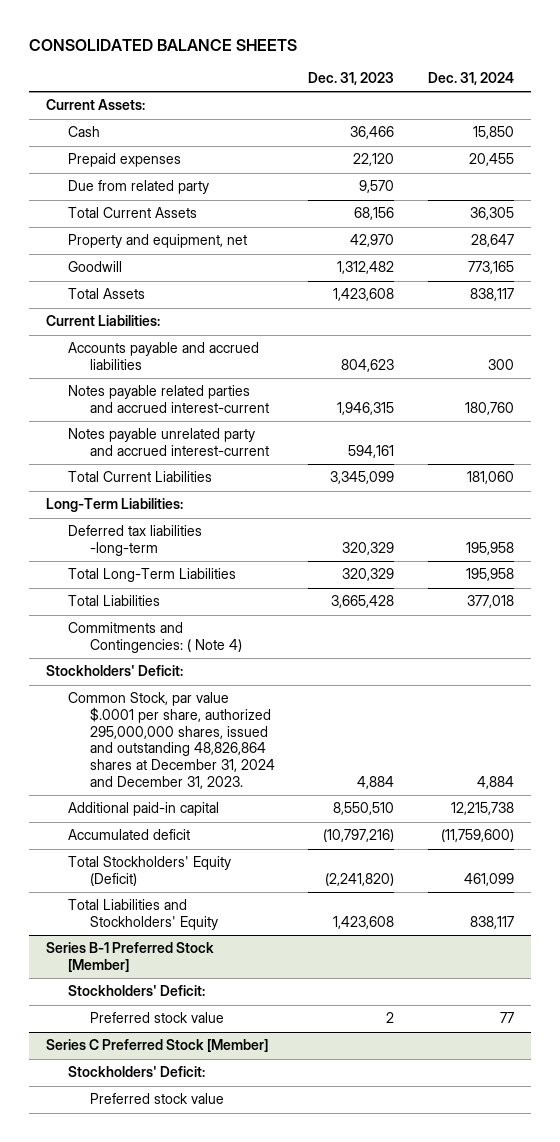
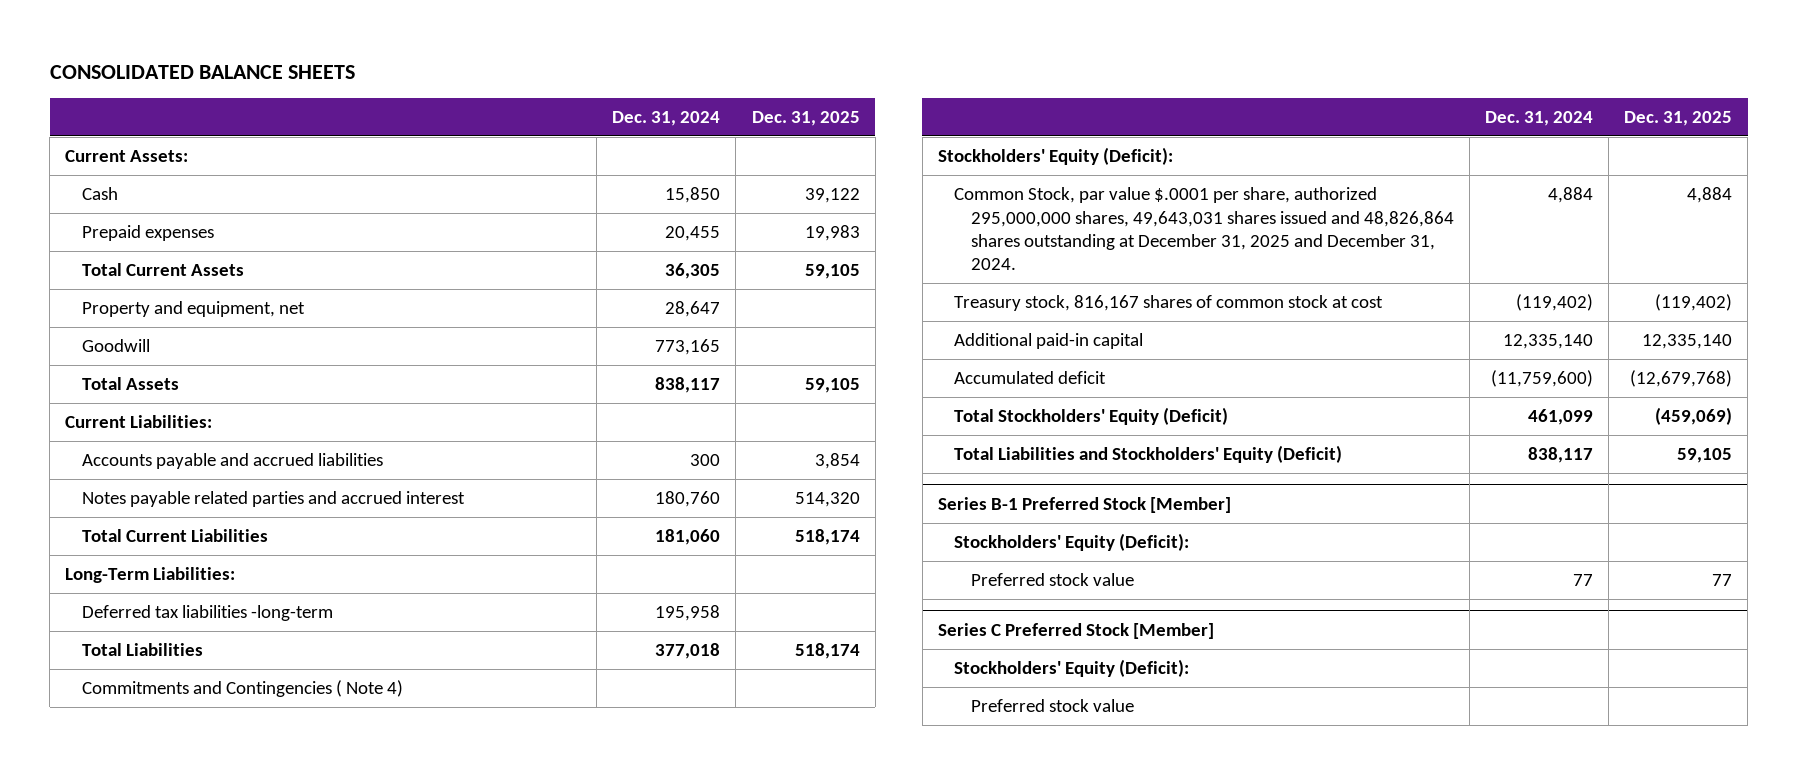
[308,72,395,86] Dec. 31, 2023 -> none
none -> [751,110,860,126] Dec. 31, 2025
[67,180,209,195] Due from related party -> none
[67,428,269,457] Notes payable unrelated party and accrued interest-current -> none
[67,385,269,414] Notes payable related parties and accrued interest-current -> [81,491,465,508] Notes payable related parties and accrued interest
[67,568,236,583] Total Long-Term Liabilities -> none
[67,622,242,654] Commitments and Contingencies: ( Note 4) -> [81,680,403,698] Commitments and Contingencies ( Note 4)
[46,665,184,677] Stockholders' Deficit: -> [937,147,1173,166] Stockholders' Equity (Deficit):
[67,692,275,789] Common Stock, par value $.0001 per share, authorized 295,000,000 shares, issued and outstanding 48,826,864 shares at December 31, 2024 and December 31, 2023. -> [954,187,1454,271] Common Stock, par value $.0001 per share, authorized 295,000,000 shares, 49,643,031 shares issued and 48,826,864 shares outstanding at December 31, 2025 and December 31, 2024.
none -> [954,295,1384,312] Treasury stock, 816,167 shares of common stock at cost
[450,802,514,816] 12,215,738 -> [1502,334,1593,350] 12,335,140
[67,899,218,931] Total Liabilities and Stockholders' Equity -> [954,445,1343,464] Total Liabilities and Stockholders' Equity (Deficit)
[67,985,205,997] Stockholders' Deficit: -> [954,533,1190,552] Stockholders' Equity (Deficit):
[67,1066,205,1078] Stockholders' Deficit: -> [954,659,1190,678] Stockholders' Equity (Deficit):

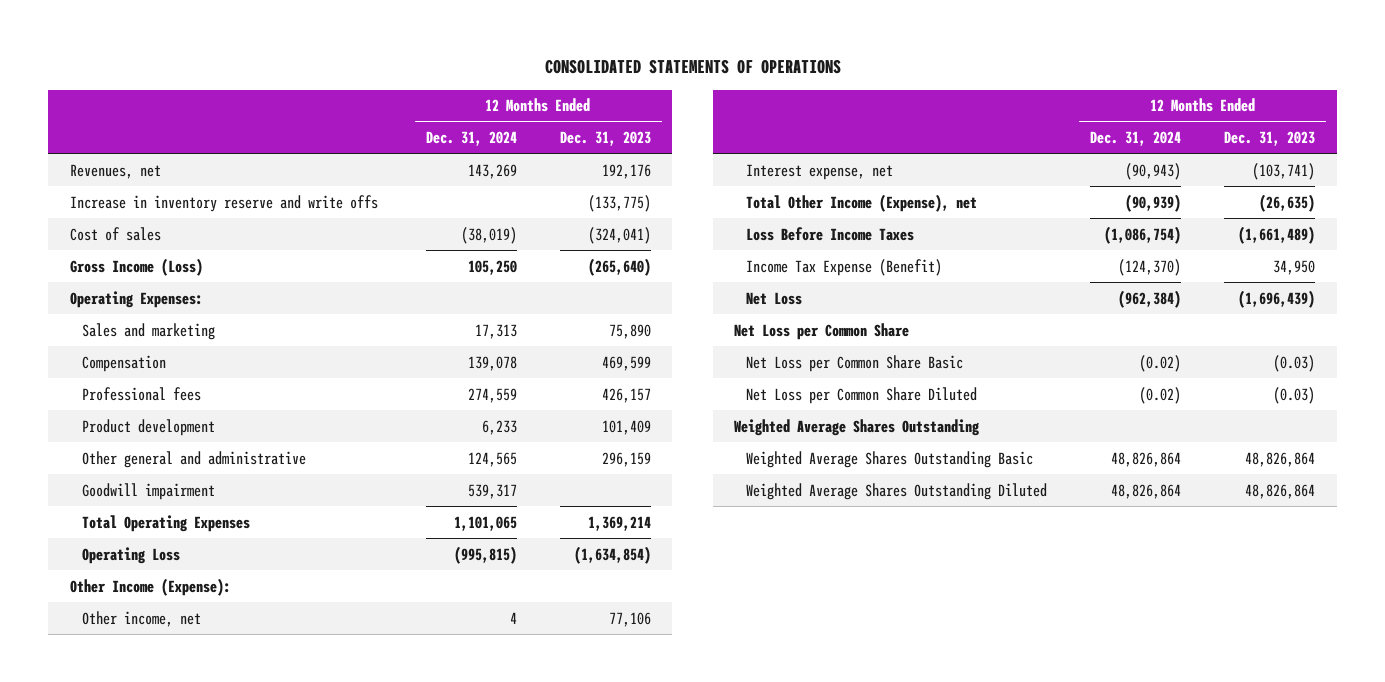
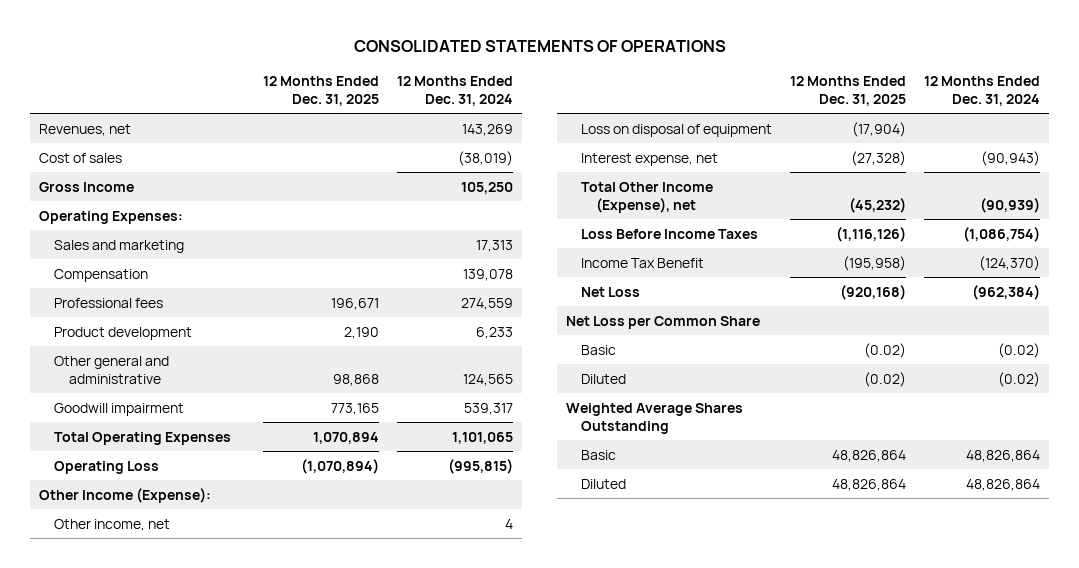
[559,130,651,146] Dec. 31, 2023 -> none
none -> [262,75,379,107] 12 Months Ended Dec. 31, 2025
[69,194,378,212] Increase in inventory reserve and write offs -> none
[69,257,203,276] Gross Income (Loss) -> [38,181,134,192] Gross Income
none -> [581,123,773,137] Loss on disposal of equipment
[746,258,943,276] Income Tax Expense (Benefit) -> [581,257,705,268] Income Tax Benefit
[746,354,964,372] Net Loss per Common Share Basic -> [581,344,617,355] Basic
[746,386,978,404] Net Loss per Common Share Diluted -> [581,373,627,384] Diluted
[746,450,1034,468] Weighted Average Shares Outstanding Basic -> [581,449,617,460] Basic
[746,482,1048,500] Weighted Average Shares Outstanding Diluted -> [581,478,627,489] Diluted

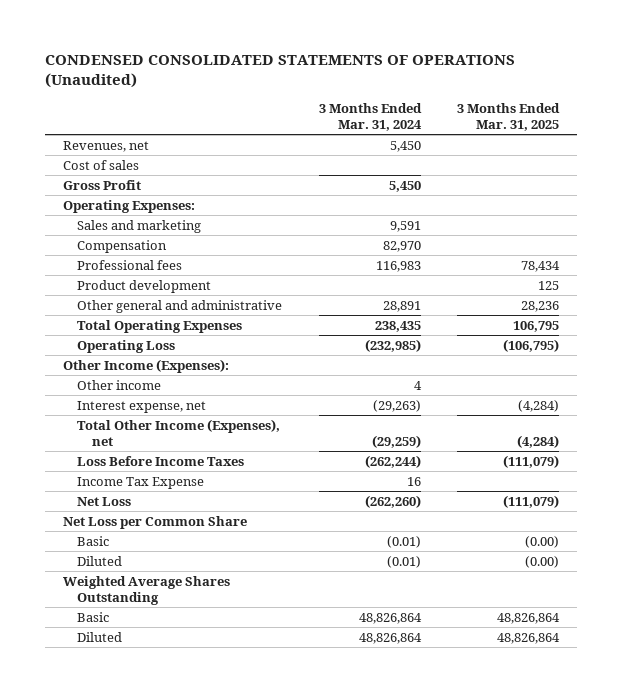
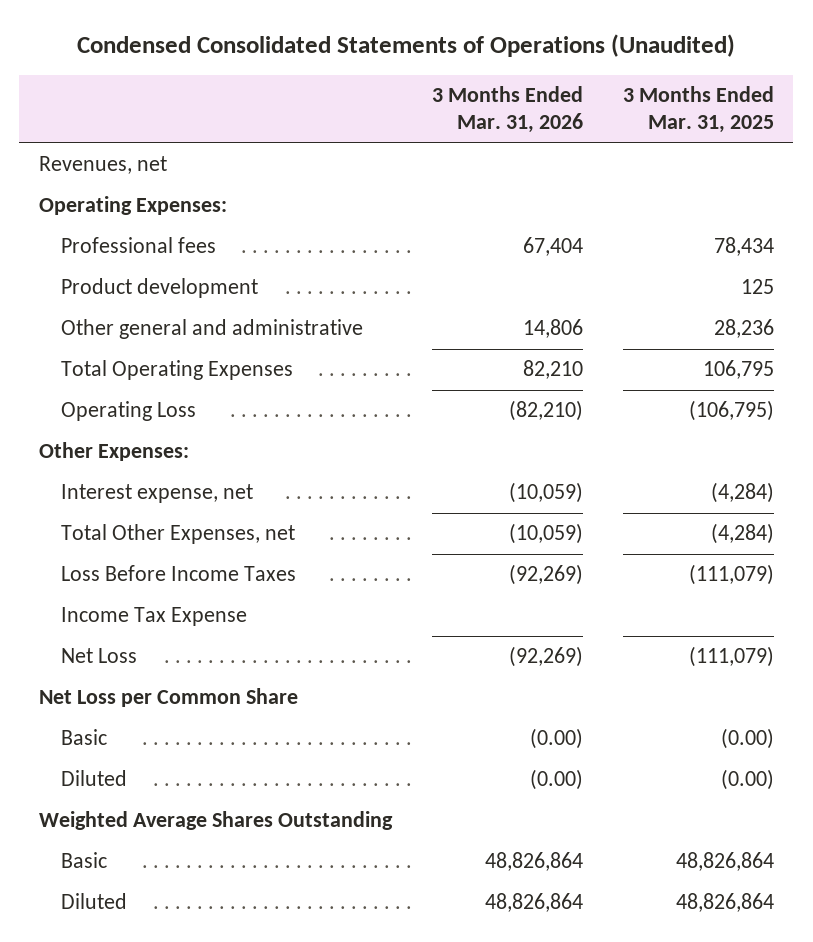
[45,55,516,89] CONDENSED CONSOLIDATED STATEMENTS OF OPERATIONS (Unaudited) -> [77,34,736,58] Condensed Consolidated Statements of Operations (Unaudited)
[318,102,422,131] 3 Months Ended Mar. 31, 2024 -> none
none -> [431,86,583,134] 3 Months Ended Mar. 31, 2026
[63,159,140,170] Cost of sales -> none
[63,179,142,190] Gross Profit -> none
[77,219,202,233] Sales and marketing -> none
[77,239,168,253] Compensation -> none
[77,379,162,390] Other income -> none
[63,358,230,373] Other Income (Expenses): -> [39,442,190,462] Other Expenses:
[77,418,281,446] Total Other Income (Expenses), net -> [61,524,296,545] Total Other Expenses, net

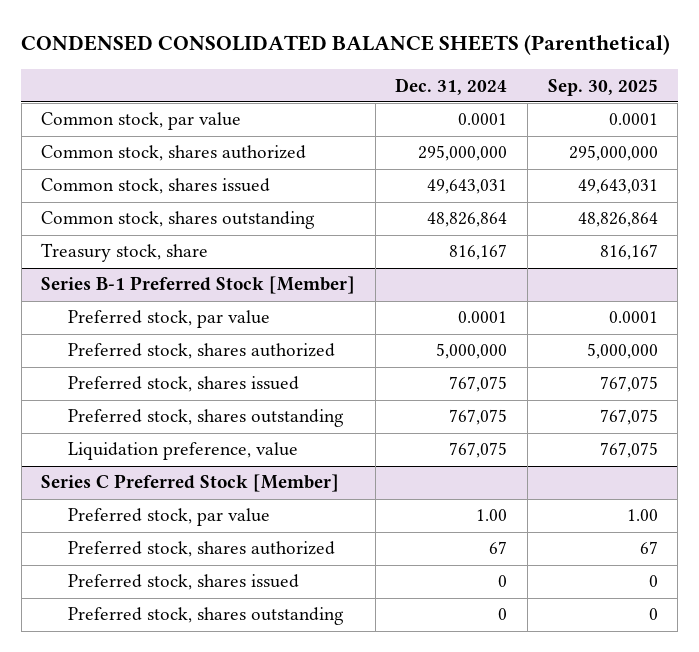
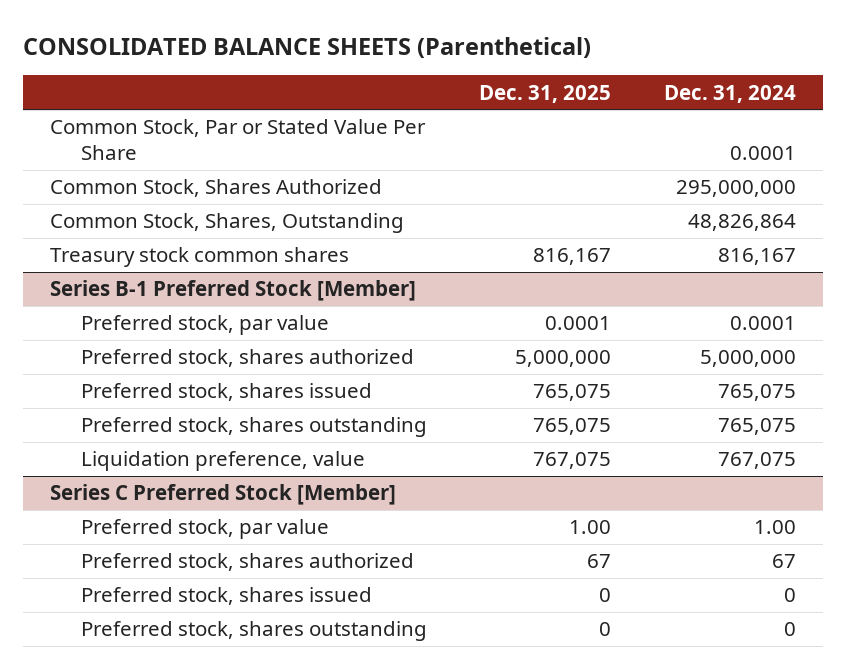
[21,34,671,56] CONDENSED CONSOLIDATED BALANCE SHEETS (Parenthetical) -> [23,37,592,59] CONSOLIDATED BALANCE SHEETS (Parenthetical)
[547,78,658,96] Sep. 30, 2025 -> none
none -> [479,84,612,103] Dec. 31, 2025
[41,178,271,195] Common stock, shares issued -> none
[41,112,242,131] Common stock, par value -> [49,119,426,161] Common Stock, Par or Stated Value Per Share
[41,145,307,162] Common stock, shares authorized -> [49,179,382,198] Common Stock, Shares Authorized
[41,211,316,230] Common stock, shares outstanding -> [49,213,404,234] Common Stock, Shares, Outstanding
[41,243,209,263] Treasury stock, share -> [49,247,349,268] Treasury stock common shares
[449,376,508,393] 767,075 -> [718,384,797,402] 765,075
[449,409,508,426] 767,075 -> [718,418,797,436] 765,075

